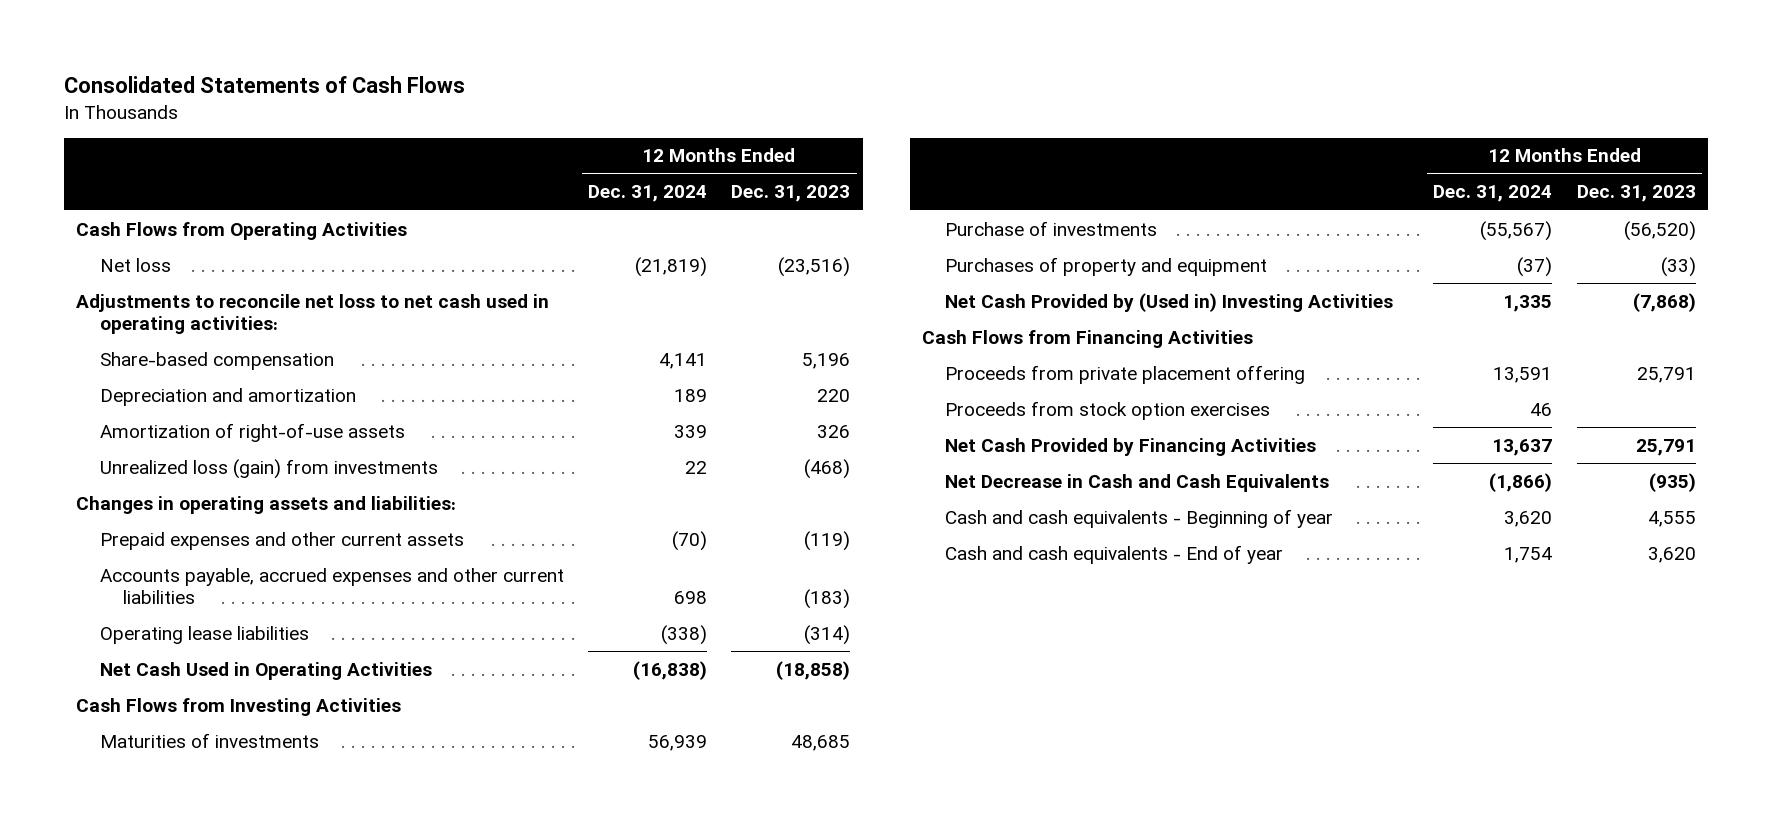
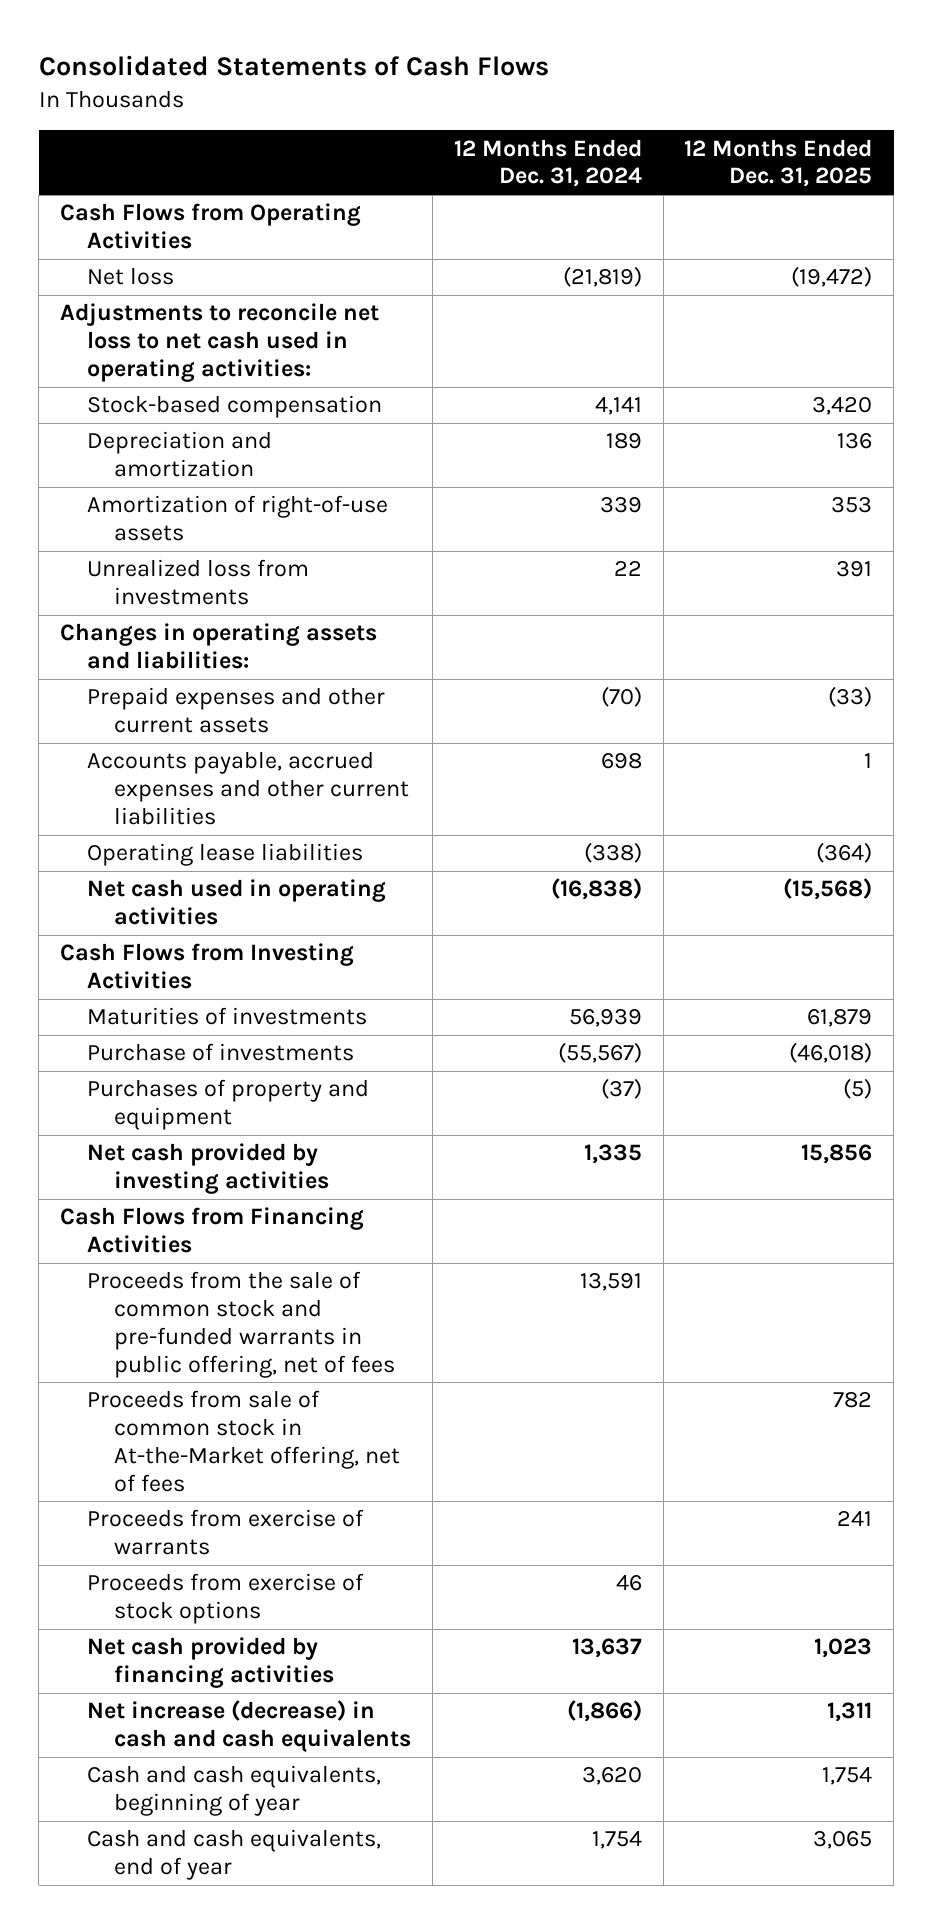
[731,185,851,203] Dec. 31, 2023 -> none
none -> [684,138,873,188] 12 Months Ended Dec. 31, 2025
[99,351,334,370] Share-based compensation -> [87,395,383,419] Stock-based compensation
[99,458,438,479] Unrealized loss (gain) from investments -> [87,559,310,606] Unrealized loss from investments
[99,661,432,680] Net Cash Used in Operating Activities -> [87,879,387,926] Net cash used in operating activities
[944,292,1393,312] Net Cash Provided by (Used in) Investing Activities -> [87,1143,330,1195] Net cash provided by investing activities
[944,364,1305,384] Proceeds from private placement offering -> [87,1271,396,1378] Proceeds from the sale of common stock and pre-funded warrants in public offering, net of fees
none -> [87,1390,401,1492] Proceeds from sale of common stock in At-the-Market offering, net of fees
none -> [87,1509,365,1556] Proceeds from exercise of warrants
[944,400,1270,420] Proceeds from stock option exercises -> [87,1573,365,1625] Proceeds from exercise of stock options
[944,437,1316,456] Net Cash Provided by Financing Activities -> [87,1637,335,1689] Net cash provided by financing activities
[944,473,1329,492] Net Decrease in Cash and Cash Equivalents -> [87,1700,412,1753] Net increase (decrease) in cash and cash equivalents
[944,508,1333,528] Cash and cash equivalents - Beginning of year -> [87,1765,382,1817] Cash and cash equivalents, beginning of year
[944,544,1283,564] Cash and cash equivalents - End of year -> [87,1829,382,1881] Cash and cash equivalents, end of year

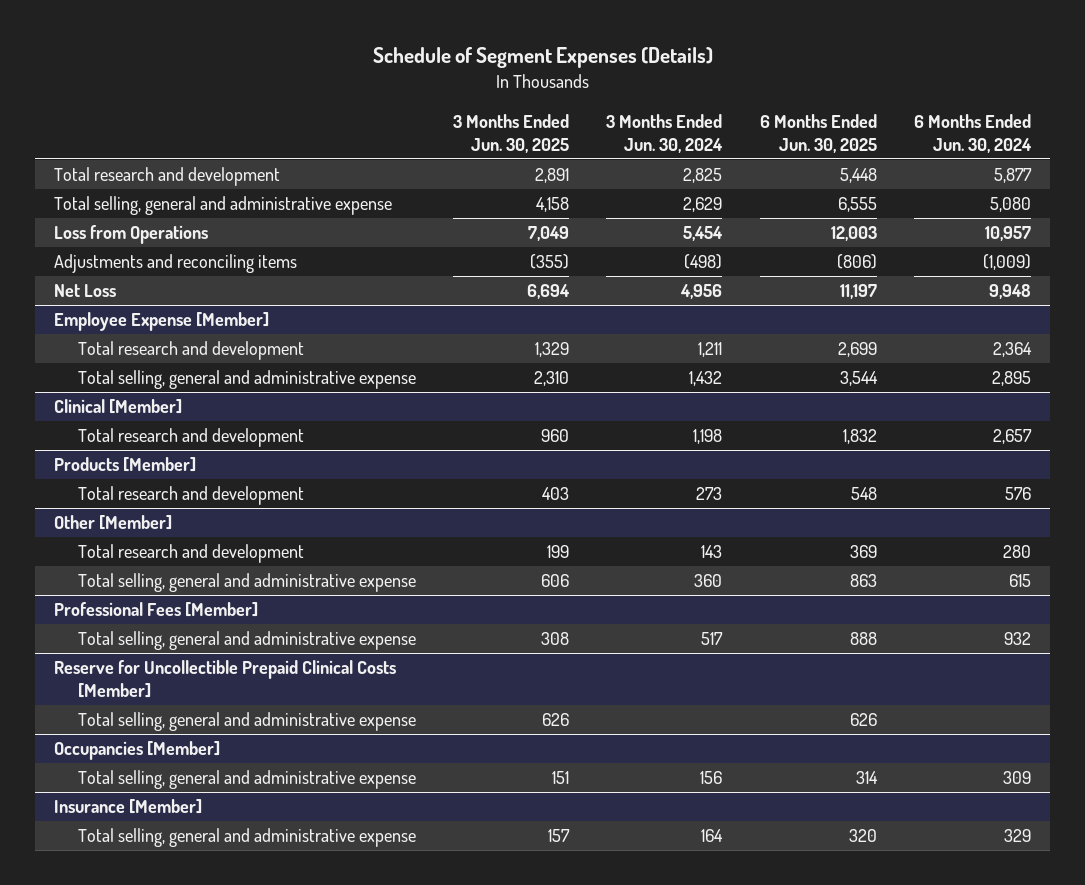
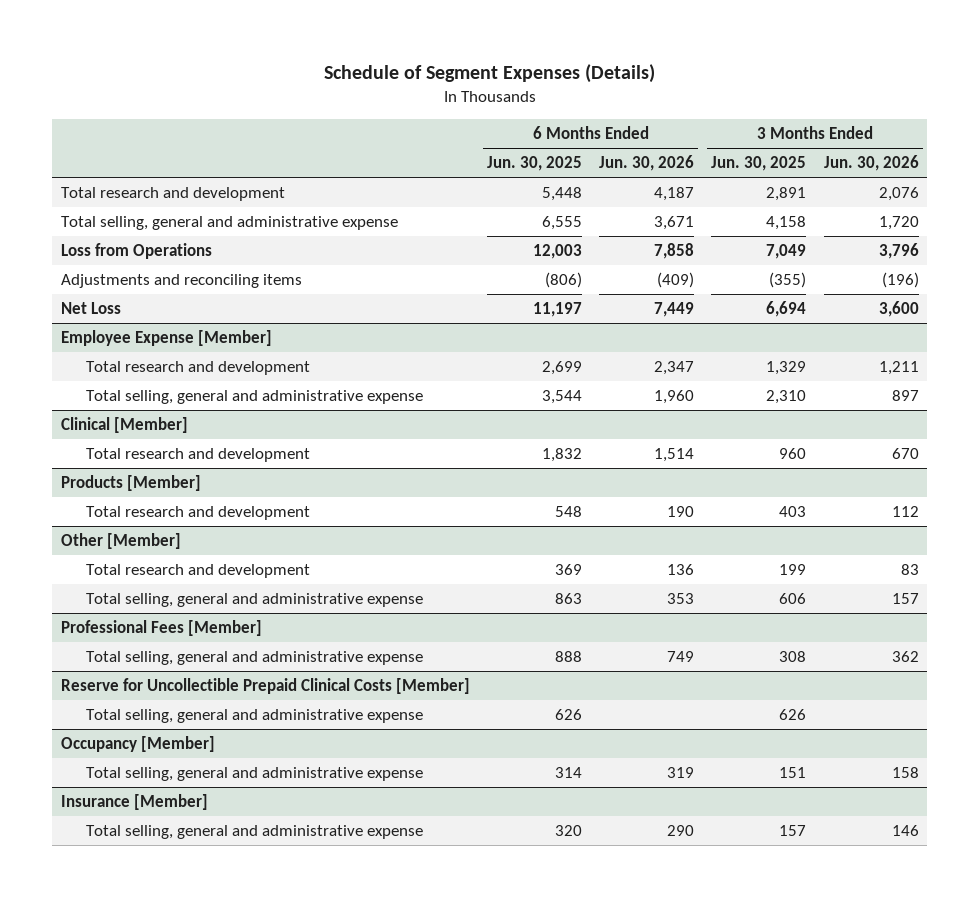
[606,113,724,153] 3 Months Ended Jun. 30, 2024 -> none
[914,113,1033,153] 6 Months Ended Jun. 30, 2024 -> none
none -> [599,155,695,172] Jun. 30, 2026
none -> [823,155,919,172] Jun. 30, 2026
[53,741,220,761] Occupancies [Member] -> [60,736,215,753] Occupancy [Member]

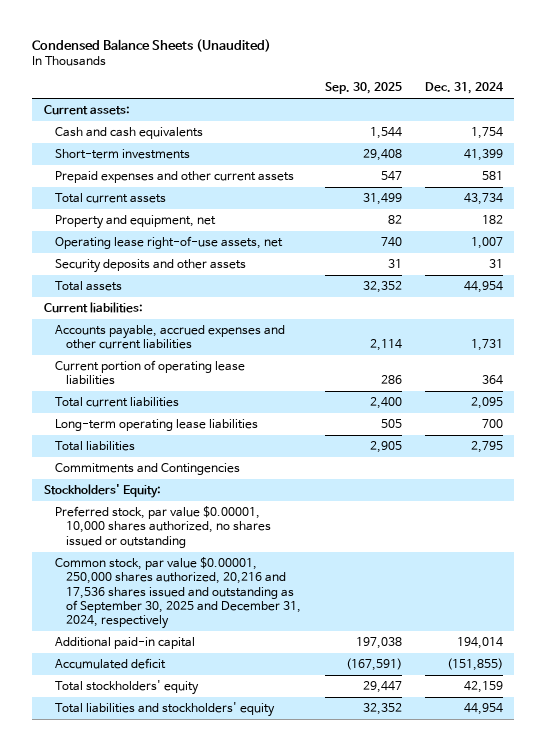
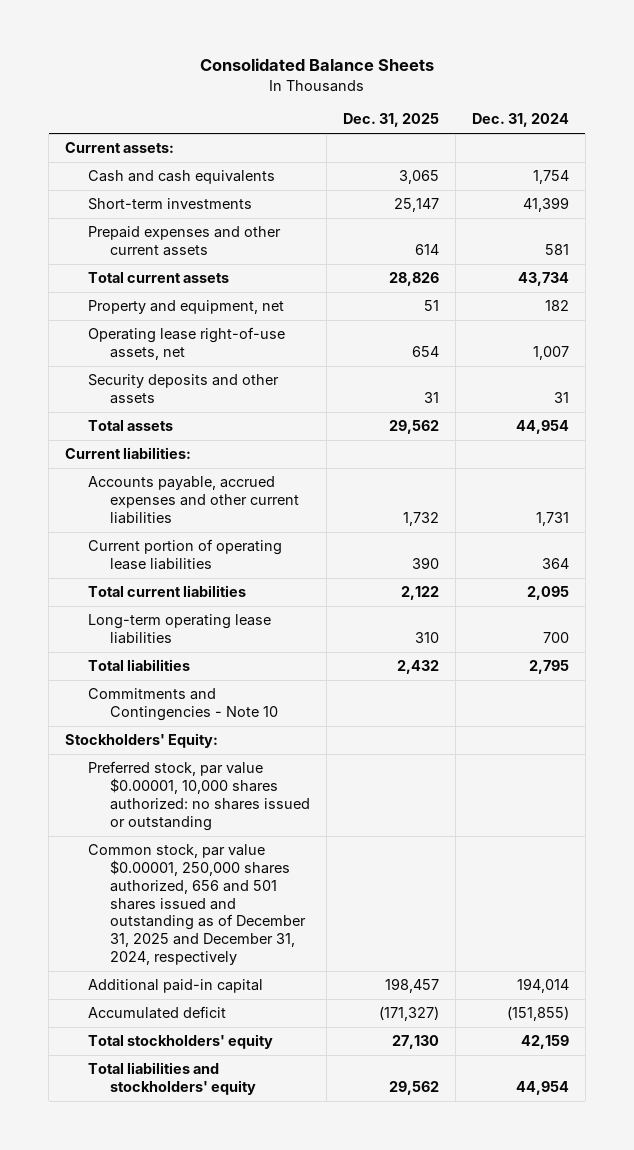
[32,38,272,52] Condensed Balance Sheets (Unaudited) -> [200,58,435,72] Consolidated Balance Sheets
[324,82,402,95] Sep. 30, 2025 -> none
none -> [342,113,439,128] Dec. 31, 2025
[55,463,241,476] Commitments and Contingencies -> [87,688,278,722] Commitments and Contingencies - Note 10
[55,506,272,548] Preferred stock, par value $0.00001, 10,000 shares authorized, no shares issued or outstanding -> [87,761,310,831] Preferred stock, par value $0.00001, 10,000 shares authorized: no shares issued or outstanding
[55,557,302,630] Common stock, par value $0.00001, 250,000 shares authorized, 20,216 and 17,536 shares issued and outstanding as of September 30, 2025 and December 31, 2024, respectively -> [87,844,306,965] Common stock, par value $0.00001, 250,000 shares authorized, 656 and 501 shares issued and outstanding as of December 31, 2025 and December 31, 2024, respectively

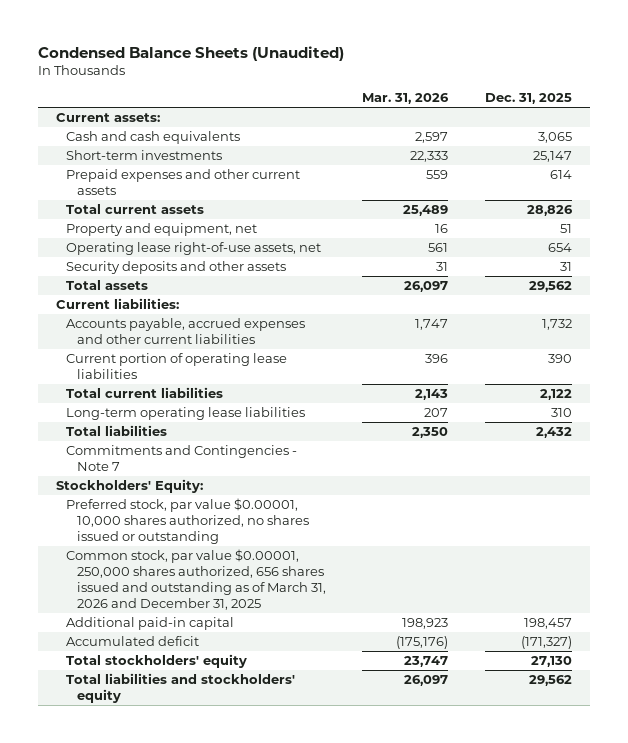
[200,58,435,72] Consolidated Balance Sheets -> [37,45,344,61] Condensed Balance Sheets (Unaudited)
[471,113,569,128] Dec. 31, 2024 -> none
none -> [362,92,450,104] Mar. 31, 2026
[87,688,278,722] Commitments and Contingencies - Note 10 -> [66,445,298,472] Commitments and Contingencies - Note 7
[87,761,310,831] Preferred stock, par value $0.00001, 10,000 shares authorized: no shares issued or outstanding -> [66,498,309,544] Preferred stock, par value $0.00001, 10,000 shares authorized, no shares issued or outstanding
[87,844,306,965] Common stock, par value $0.00001, 250,000 shares authorized, 656 and 501 shares issued and outstanding as of December 31, 2025 and December 31, 2024, respectively -> [66,549,326,610] Common stock, par value $0.00001, 250,000 shares authorized, 656 shares issued and outstanding as of March 31, 2026 and December 31, 2025

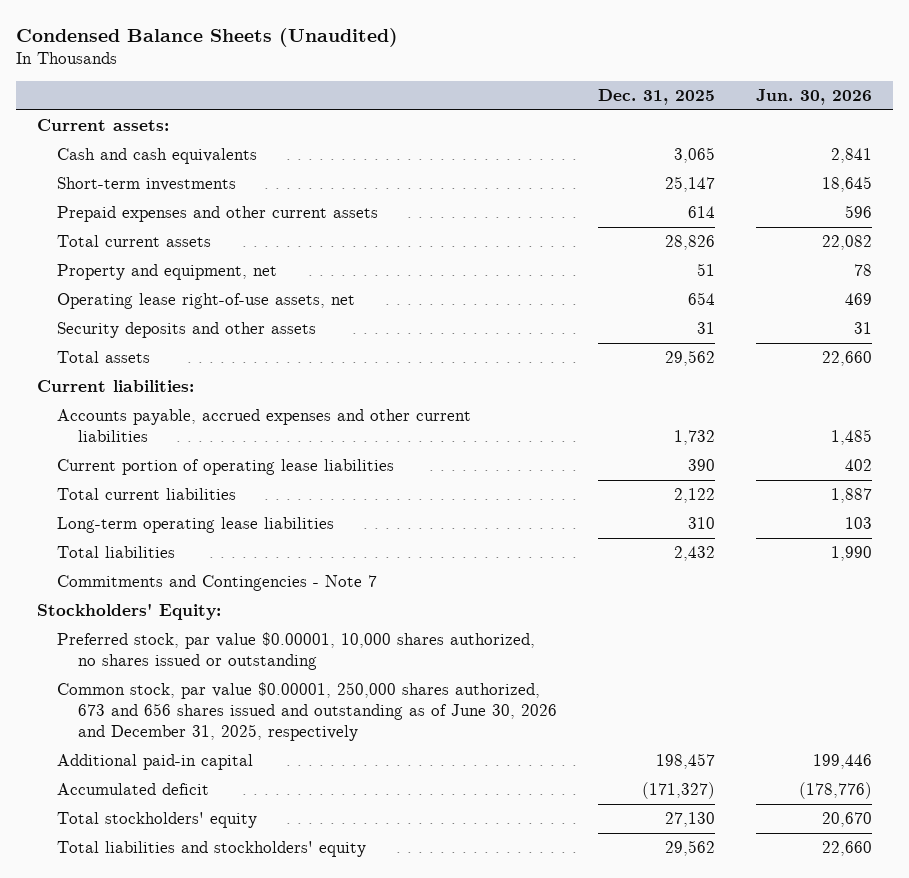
[362,92,450,104] Mar. 31, 2026 -> none
none -> [756,88,873,105] Jun. 30, 2026
[66,549,326,610] Common stock, par value $0.00001, 250,000 shares authorized, 656 shares issued and outstanding as of March 31, 2026 and December 31, 2025 -> [57,682,557,741] Common stock, par value $0.00001, 250,000 shares authorized, 673 and 656 shares issued and outstanding as of June 30, 2026 and December 31, 2025, respectively

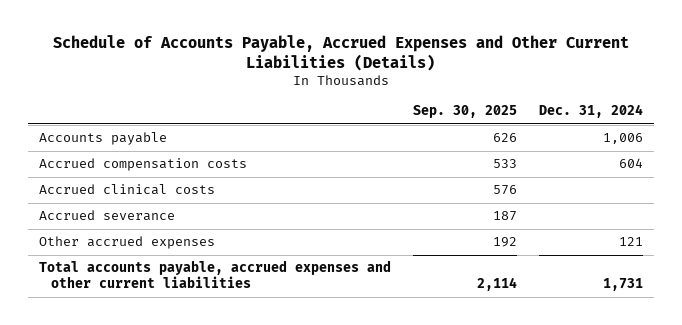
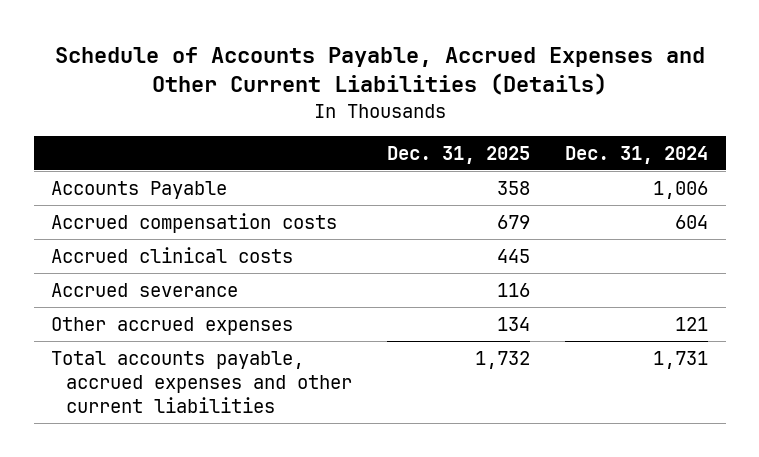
[412,105,517,119] Sep. 30, 2025 -> none
none -> [387,145,531,164] Dec. 31, 2025
[38,132,167,146] Accounts payable -> [51,180,228,199] Accounts Payable

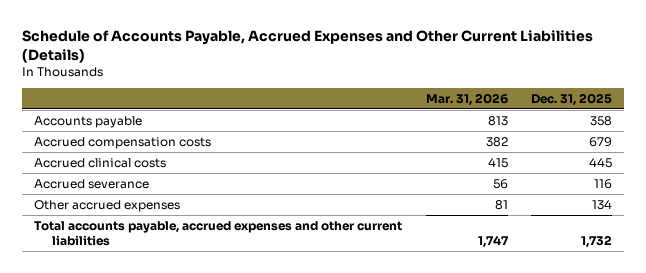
[565,145,709,164] Dec. 31, 2024 -> none
none -> [425,92,508,106] Mar. 31, 2026
[51,180,228,199] Accounts Payable -> [34,115,143,128] Accounts payable

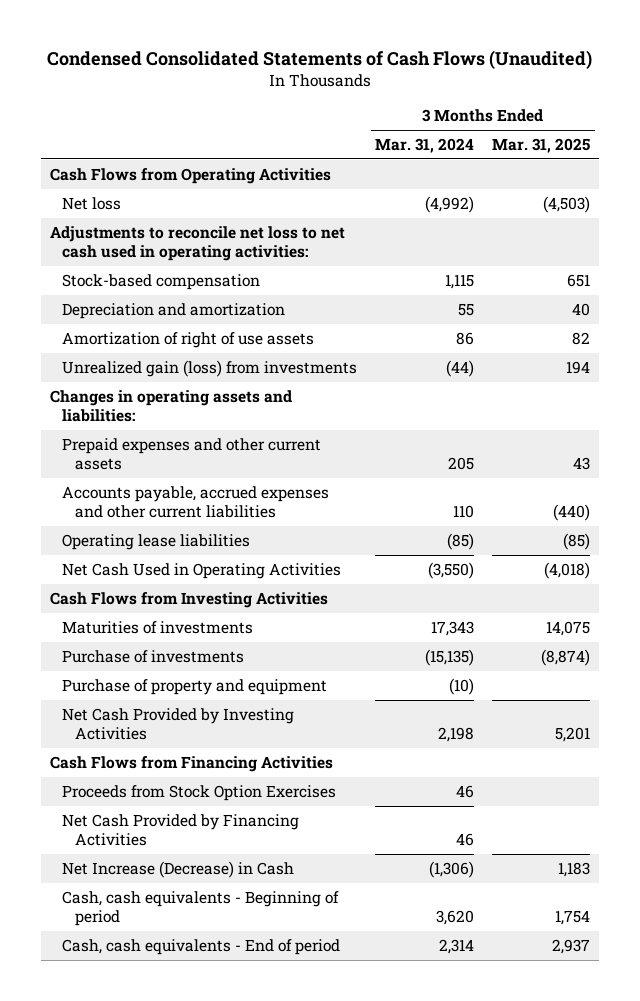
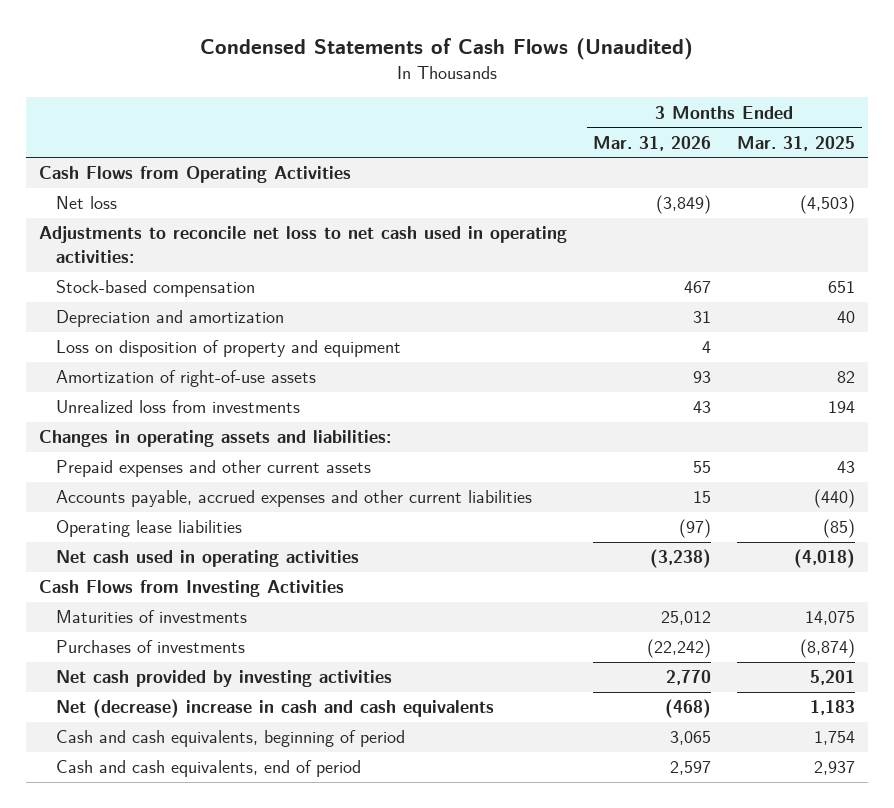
[47,50,593,70] Condensed Consolidated Statements of Cash Flows (Unaudited) -> [200,38,694,61] Condensed Statements of Cash Flows (Unaudited)
[375,137,475,153] Mar. 31, 2024 -> none
none -> [593,135,712,151] Mar. 31, 2026
none -> [56,340,402,358] Loss on disposition of property and equipment
[62,331,315,348] Amortization of right of use assets -> [56,370,317,388] Amortization of right-of-use assets
[62,359,358,377] Unrealized gain (loss) from investments -> [56,400,301,414] Unrealized loss from investments
[62,562,342,579] Net Cash Used in Operating Activities -> [56,550,360,568] Net cash used in operating activities
[62,678,328,695] Purchase of property and equipment -> none
[49,755,333,772] Cash Flows from Financing Activities -> none
[62,784,337,801] Proceeds from Stock Option Exercises -> none
[62,813,300,846] Net Cash Provided by Financing Activities -> none
[62,649,245,663] Purchase of investments -> [56,640,246,654] Purchases of investments
[62,707,295,740] Net Cash Provided by Investing Activities -> [56,670,393,688] Net cash provided by investing activities
[62,860,295,878] Net Increase (Decrease) in Cash -> [56,699,495,719] Net (decrease) increase in cash and cash equivalents
[62,890,340,926] Cash, cash equivalents - Beginning of period -> [56,730,406,748] Cash and cash equivalents, beginning of period
[62,938,341,955] Cash, cash equivalents - End of period -> [56,760,362,778] Cash and cash equivalents, end of period

